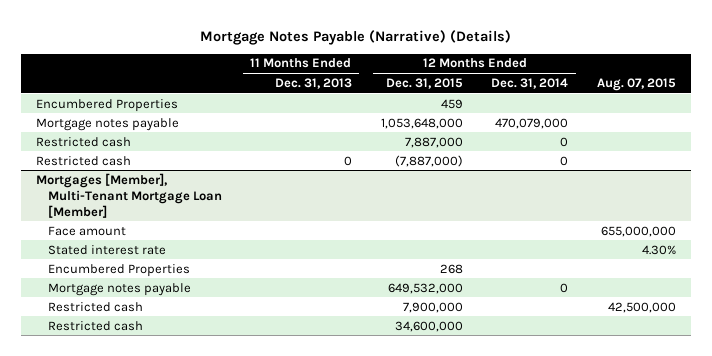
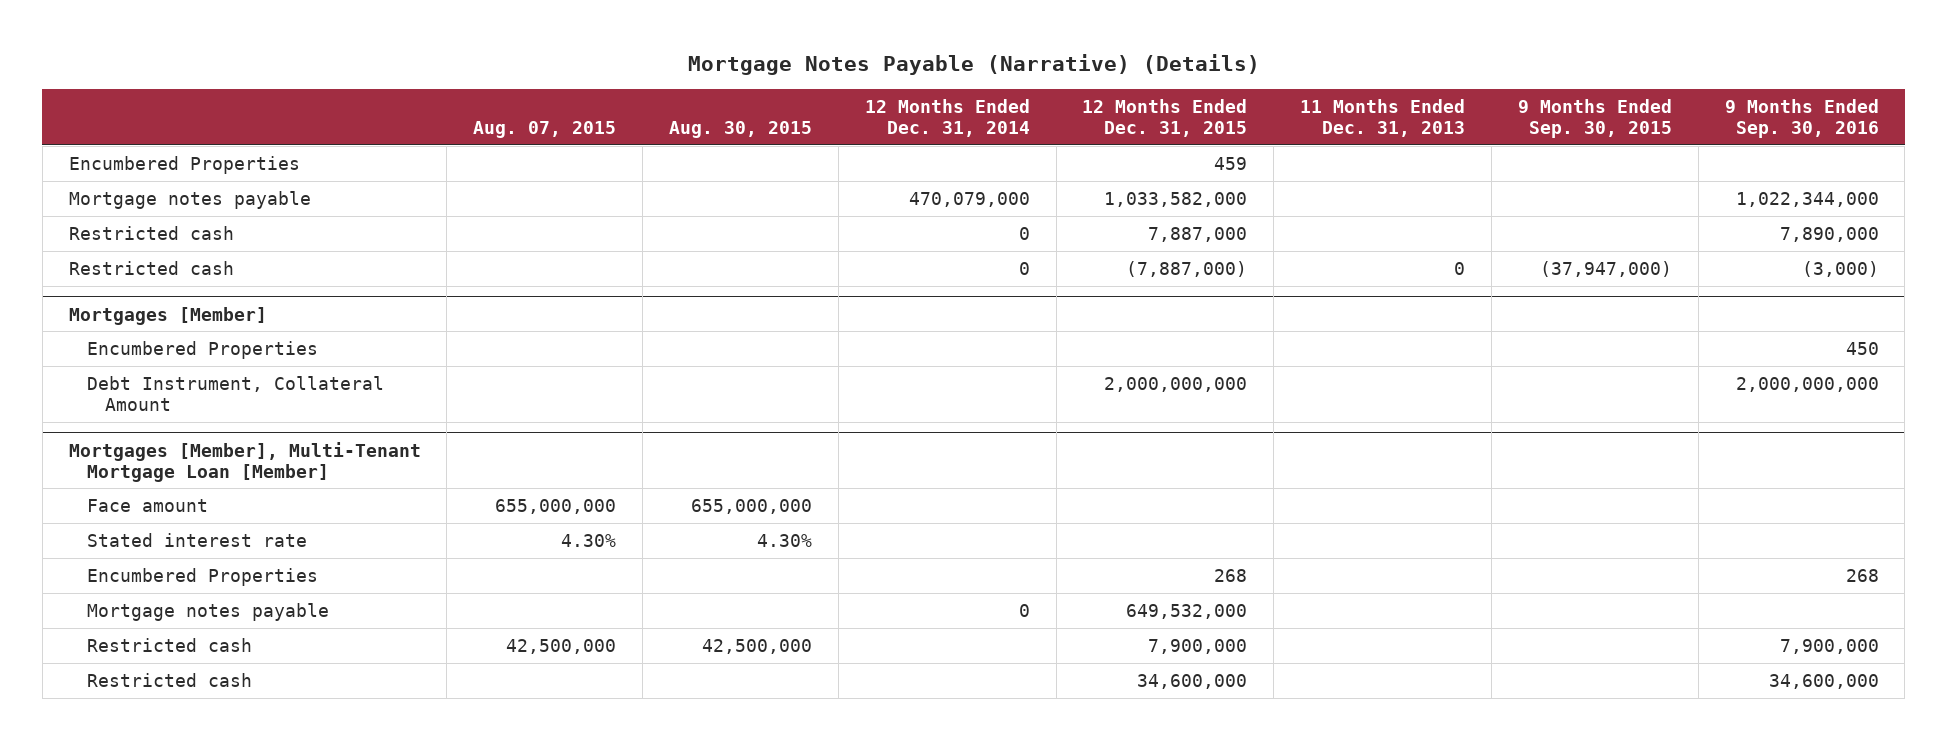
none -> [668,120,812,138] Aug. 30, 2015
none -> [1517,98,1672,138] 9 Months Ended Sep. 30, 2015
none -> [1724,98,1879,138] 9 Months Ended Sep. 30, 2016
[380,117,463,129] 1,053,648,000 -> [1104,191,1248,207] 1,033,582,000
none -> [68,306,267,325] Mortgages [Member]
none -> [86,340,318,359] Encumbered Properties
none -> [86,375,384,412] Debt Instrument, Collateral Amount

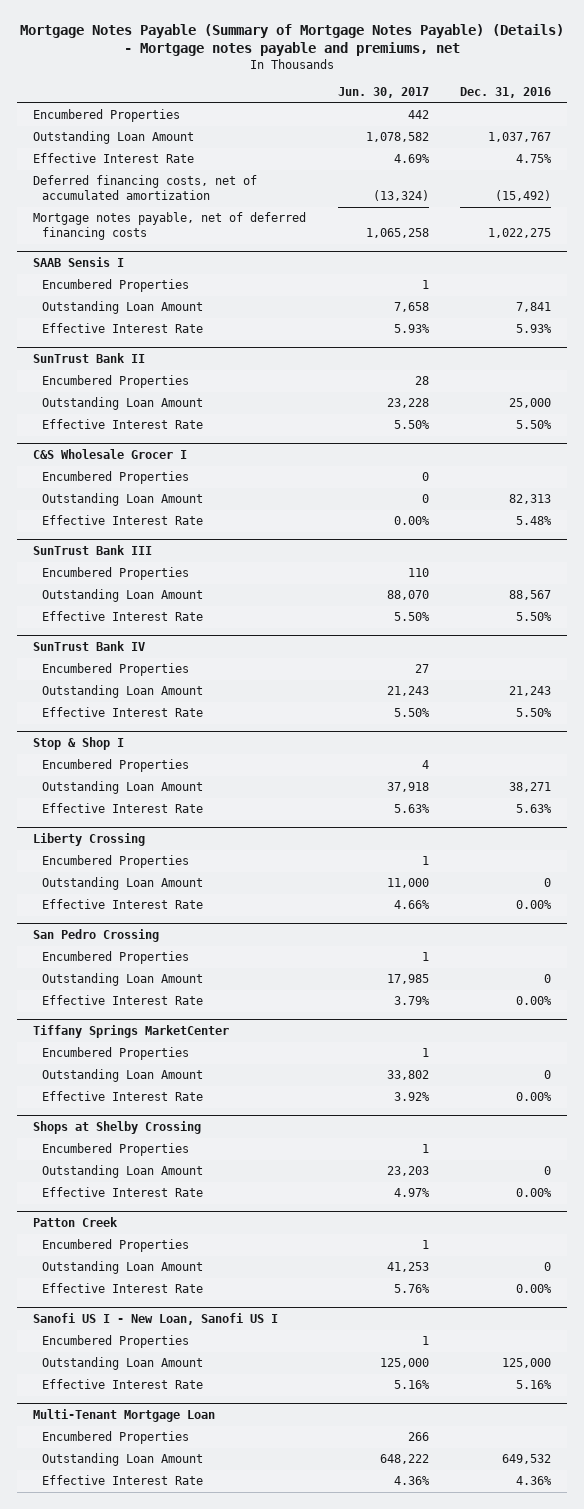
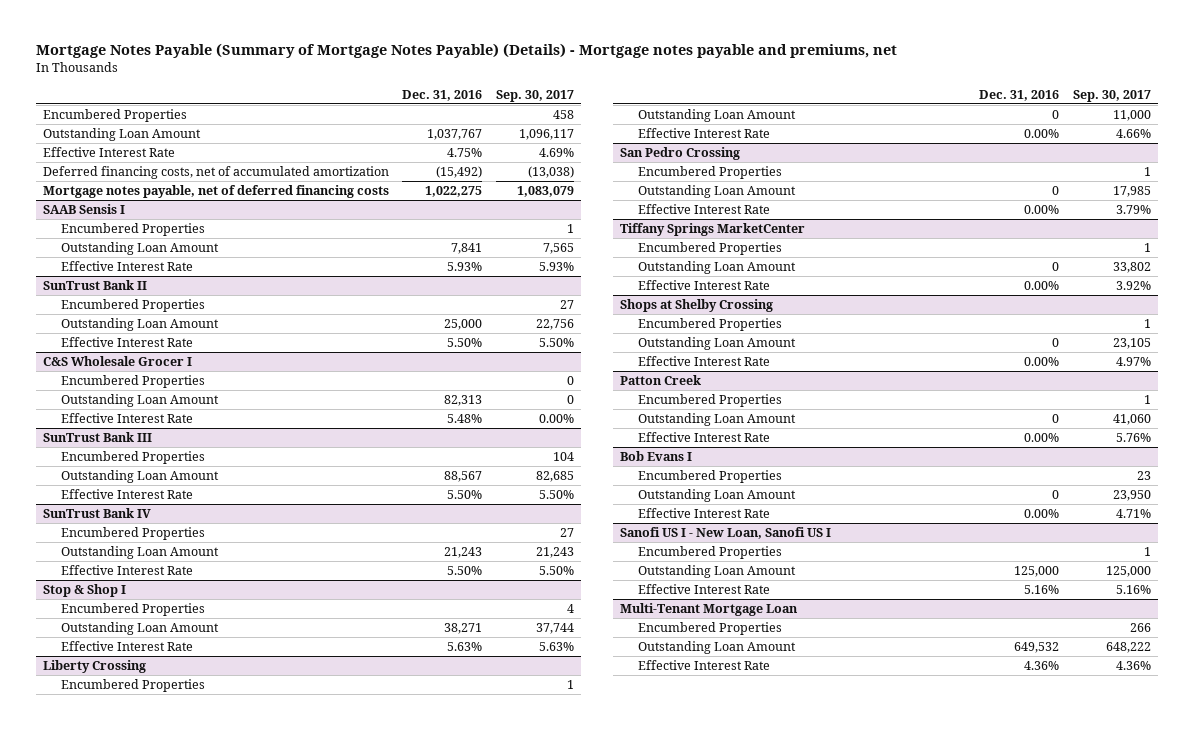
[337,87,429,99] Jun. 30, 2017 -> none
none -> [496,89,575,102] Sep. 30, 2017
none -> [619,451,692,462] Bob Evans I
none -> [638,470,783,484] Encumbered Properties
none -> [638,489,797,503] Outstanding Loan Amount
none -> [638,508,771,519] Effective Interest Rate

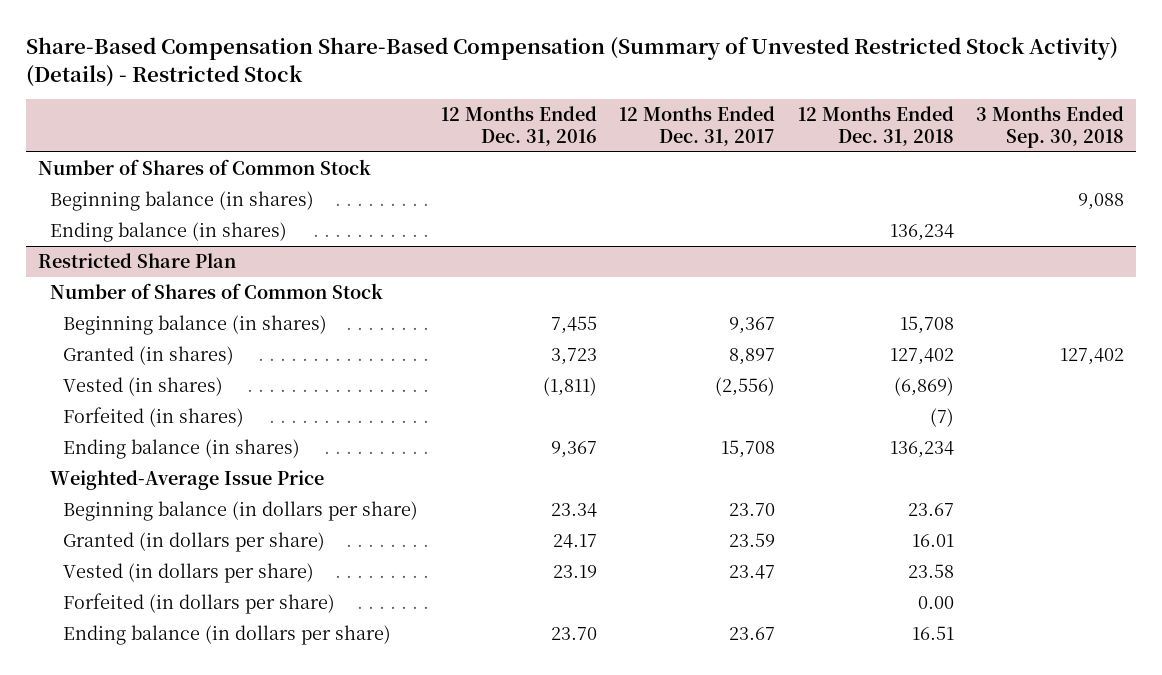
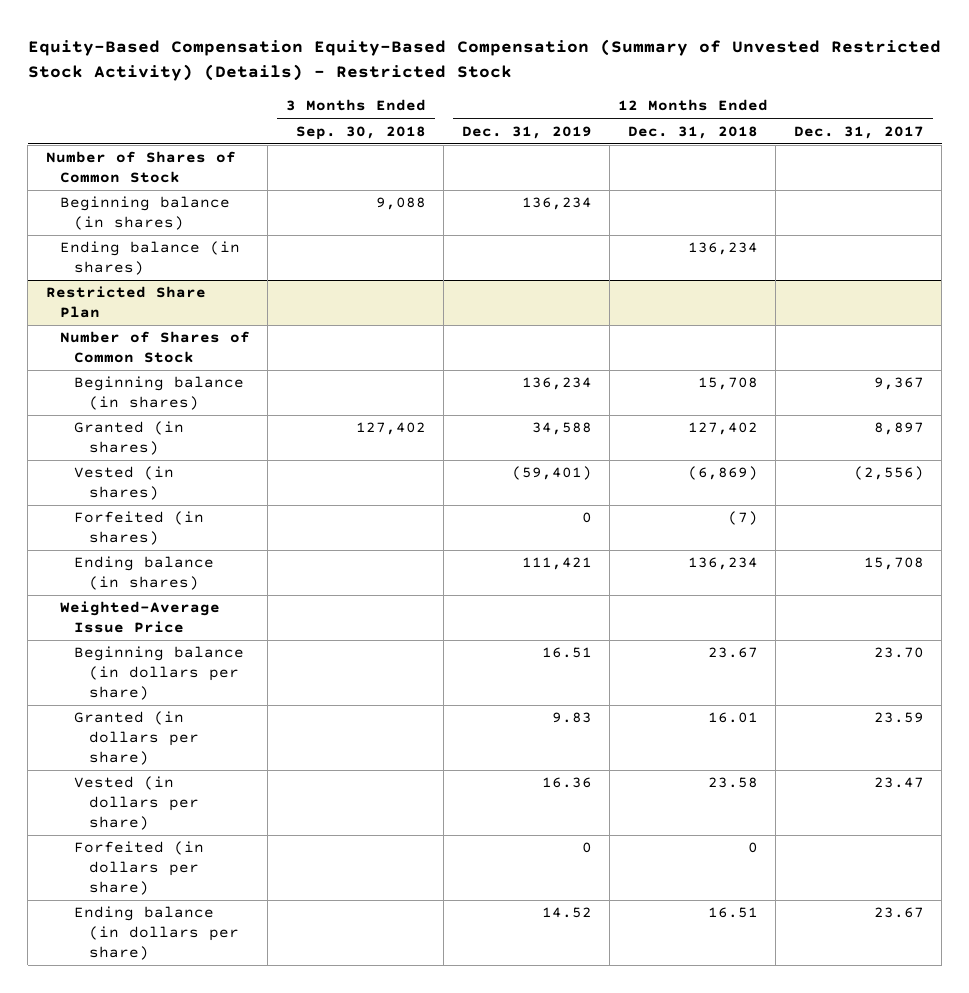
[26,36,1119,87] Share-Based Compensation Share-Based Compensation (Summary of Unvested Restricted Stock Activity) (Details) - Restricted Stock -> [27,39,941,81] Equity-Based Compensation Equity-Based Compensation (Summary of Unvested Restricted Stock Activity) (Details) - Restricted Stock
[440,106,597,146] 12 Months Ended Dec. 31, 2016 -> none
none -> [461,125,592,139] Dec. 31, 2019
[917,595,954,609] 0.00 -> [747,842,758,854] 0

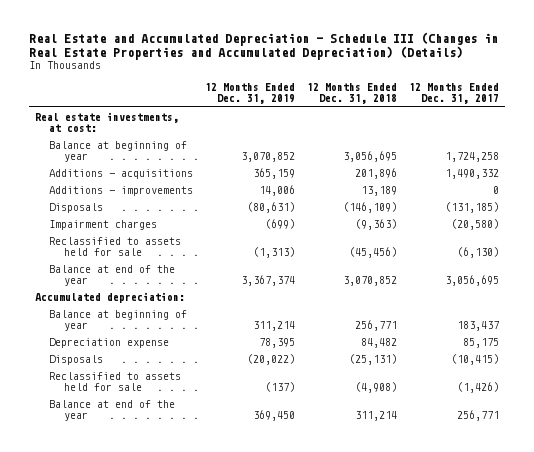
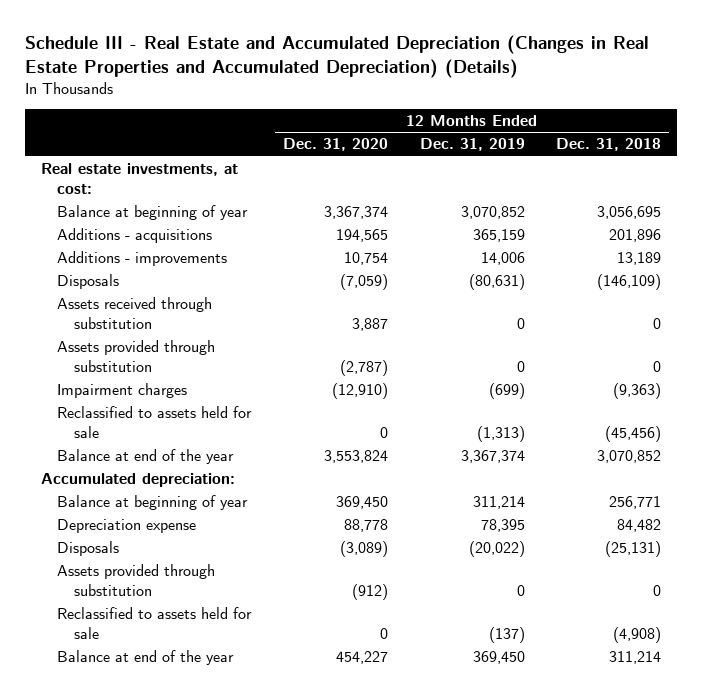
[28,31,498,61] Real Estate and Accumulated Depreciation - Schedule III (Changes in Real Estate Properties and Accumulated Depreciation) (Details) -> [24,34,649,78] Schedule III - Real Estate and Accumulated Depreciation (Changes in Real Estate Properties and Accumulated Depreciation) (Details)
[409,83,500,105] 12 Months Ended Dec. 31, 2017 -> none
none -> [283,138,389,152] Dec. 31, 2020
none -> [57,297,213,329] Assets received through substitution
none -> [57,340,216,372] Assets provided through substitution
none -> [57,564,216,596] Assets provided through substitution

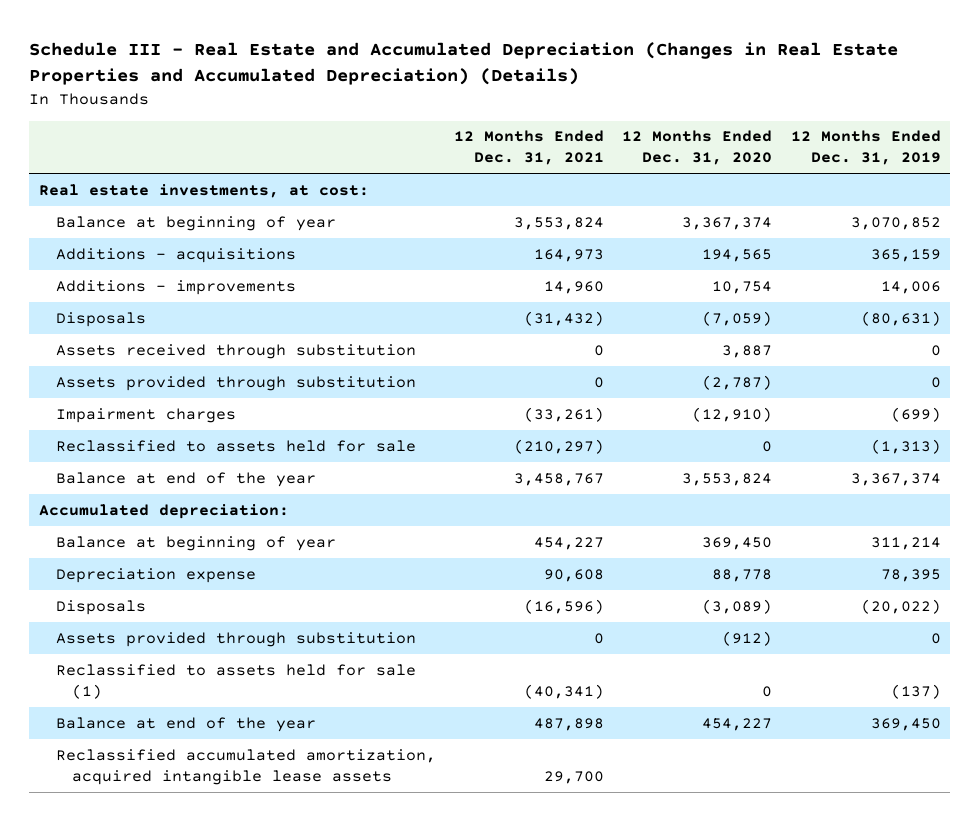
[556,138,662,152] Dec. 31, 2018 -> none
none -> [453,130,604,166] 12 Months Ended Dec. 31, 2021
[57,607,253,639] Reclassified to assets held for sale -> [55,663,416,699] Reclassified to assets held for sale (1)
none -> [55,748,436,785] Reclassified accumulated amortization, acquired intangible lease assets

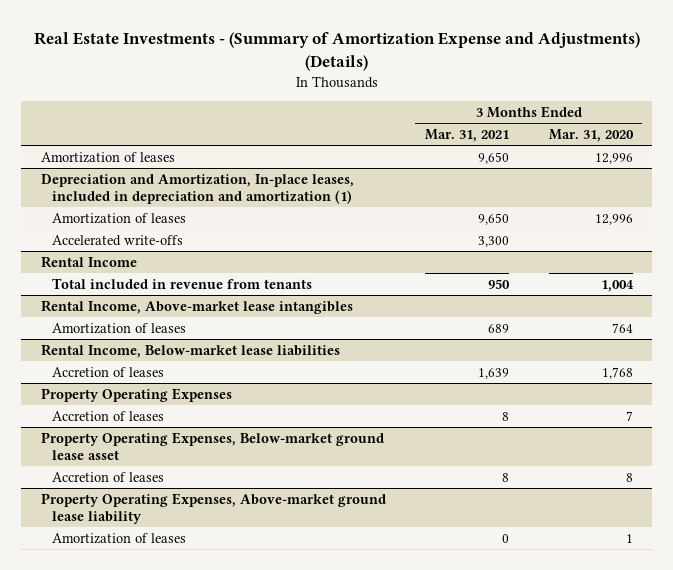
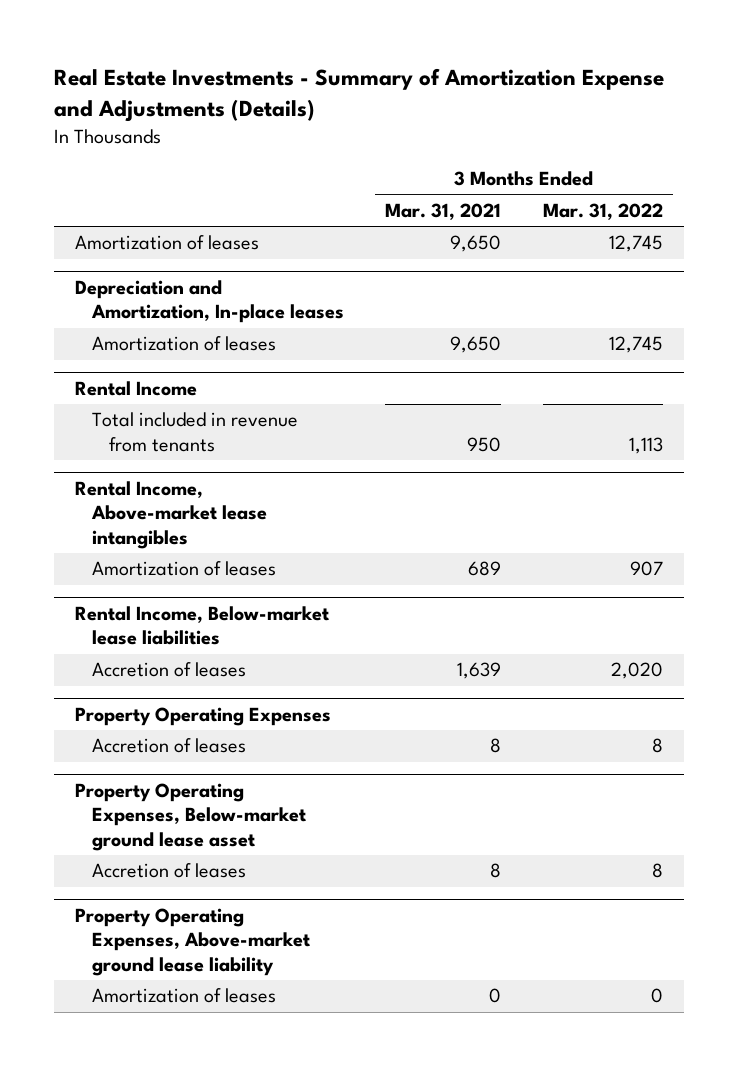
[33,31,640,71] Real Estate Investments - (Summary of Amortization Expense and Adjustments) (Details) -> [54,67,665,122] Real Estate Investments - Summary of Amortization Expense and Adjustments (Details)
[548,129,634,143] Mar. 31, 2020 -> none
none -> [542,202,663,220] Mar. 31, 2022
[40,173,354,204] Depreciation and Amortization, In-place leases, included in depreciation and amortization (1) -> [74,279,344,324] Depreciation and Amortization, In-place leases
[51,234,183,246] Accelerated write-offs -> none

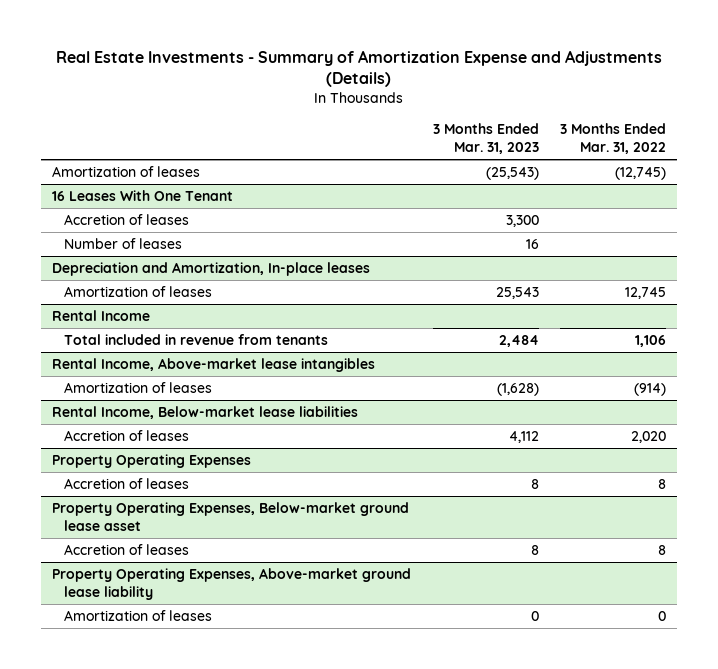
[385,202,502,220] Mar. 31, 2021 -> none
none -> [432,123,539,155] 3 Months Ended Mar. 31, 2023
[608,235,663,253] 12,745 -> [615,166,667,180] (12,745)
none -> [51,189,233,201] 16 Leases With One Tenant
none -> [63,213,189,225] Accretion of leases
none -> [63,237,182,249] Number of leases
[628,437,663,455] 1,113 -> [635,334,667,347] 1,106
[629,561,663,577] 907 -> [634,382,667,396] (914)

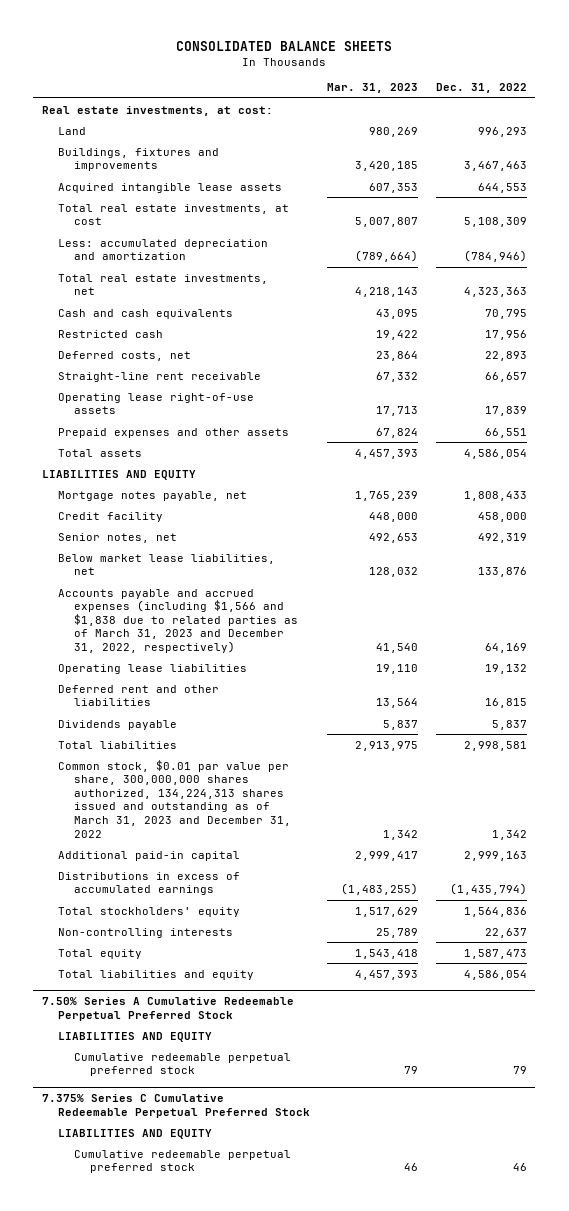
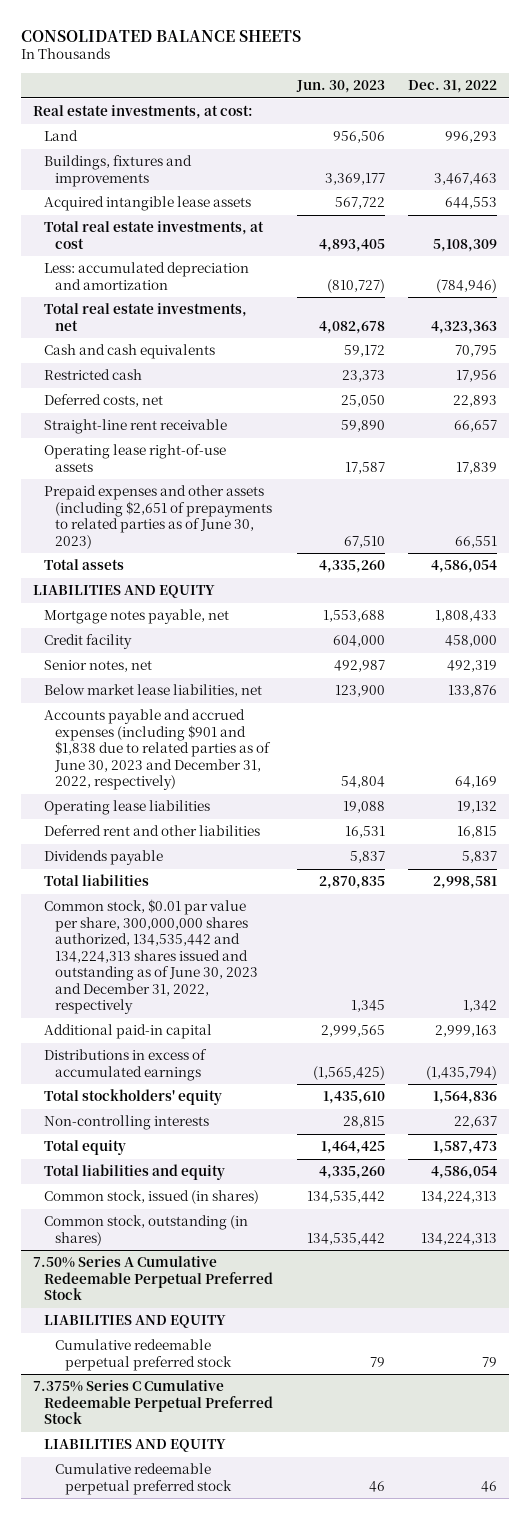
[327,83,419,94] Mar. 31, 2023 -> none
none -> [295,80,385,94] Jun. 30, 2023
[58,427,290,438] Prepaid expenses and other assets -> [43,485,272,549] Prepaid expenses and other assets (including $2,651 of prepayments to related parties as of June 30, 2023)
[58,588,299,654] Accounts payable and accrued expenses (including $1,566 and $1,838 due to related parties as of March 31, 2023 and December 31, 2022, respectively) -> [43,709,271,791] Accounts payable and accrued expenses (including $901 and $1,838 due to related parties as of June 30, 2023 and December 31, 2022, respectively)
[58,759,292,838] Common stock, $0.01 par value per share, 300,000,000 shares authorized, 134,224,313 shares issued and outstanding as of March 31, 2023 and December 31, 2022 -> [43,899,258,1015] Common stock, $0.01 par value per share, 300,000,000 shares authorized, 134,535,442 and 134,224,313 shares issued and outstanding as of June 30, 2023 and December 31, 2022, respectively
none -> [43,1190,259,1205] Common stock, issued (in shares)
none -> [43,1215,248,1246] Common stock, outstanding (in shares)

